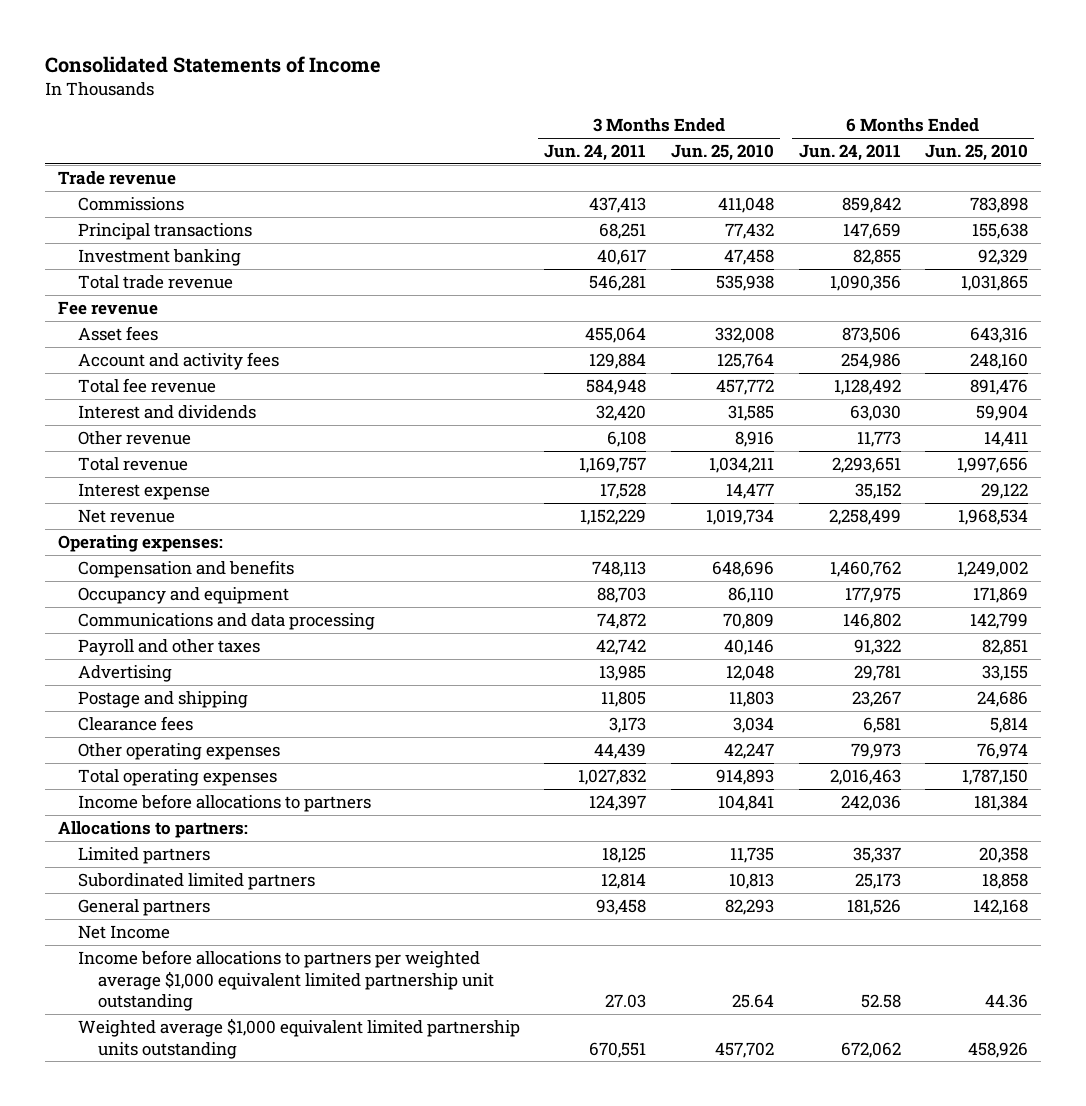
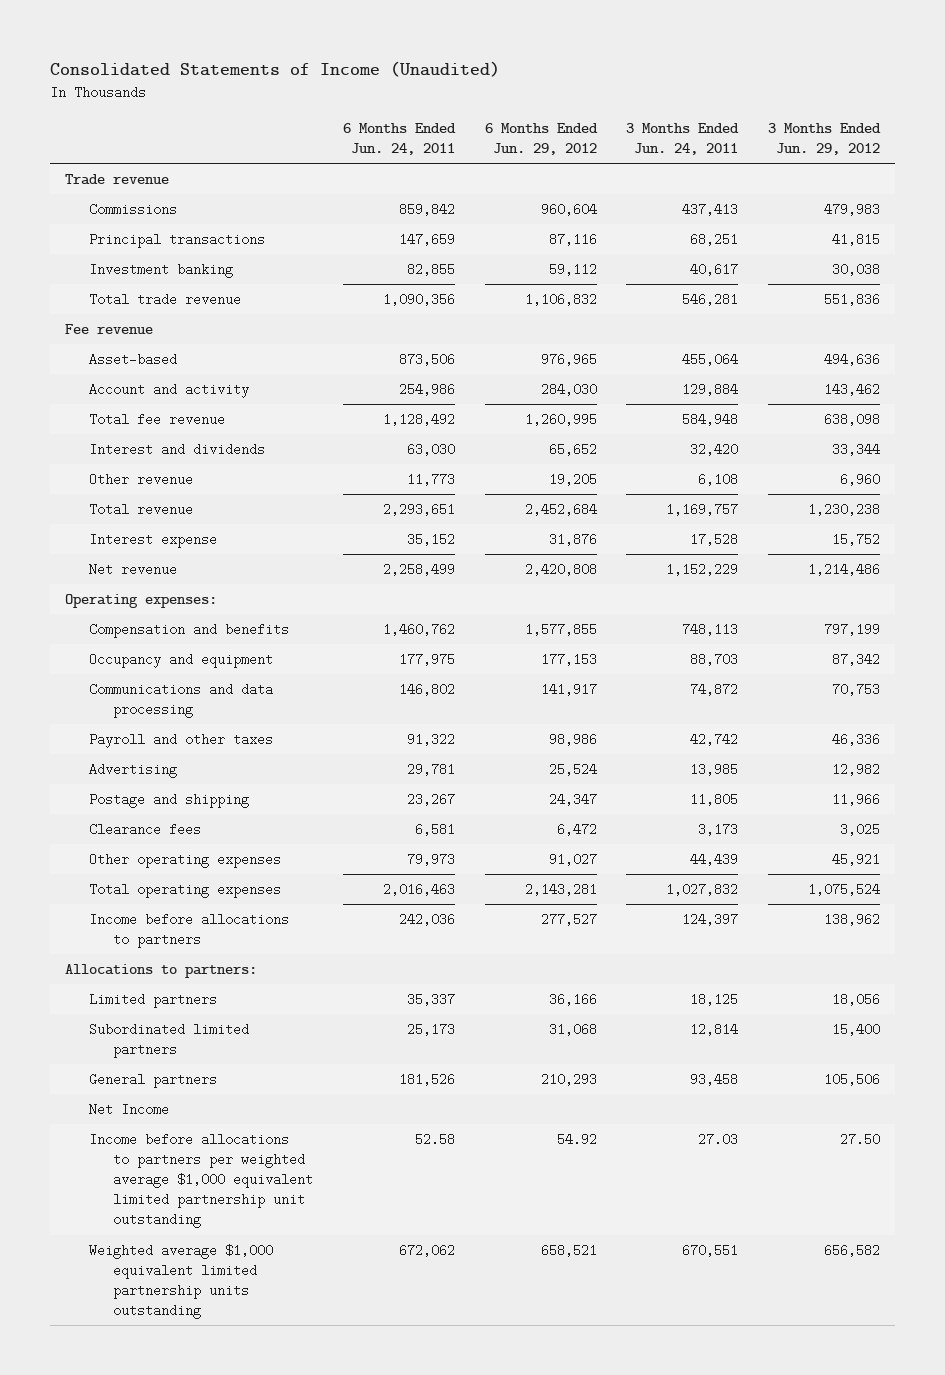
[45,55,382,73] Consolidated Statements of Income -> [49,60,500,77] Consolidated Statements of Income (Unaudited)
[671,144,775,162] Jun. 25, 2010 -> none
[925,144,1029,162] Jun. 25, 2010 -> none
none -> [484,123,598,156] 6 Months Ended Jun. 29, 2012
none -> [767,123,881,156] 3 Months Ended Jun. 29, 2012
[77,326,158,342] Asset fees -> [88,353,177,367] Asset-based
[77,352,279,371] Account and activity fees -> [88,383,249,399] Account and activity

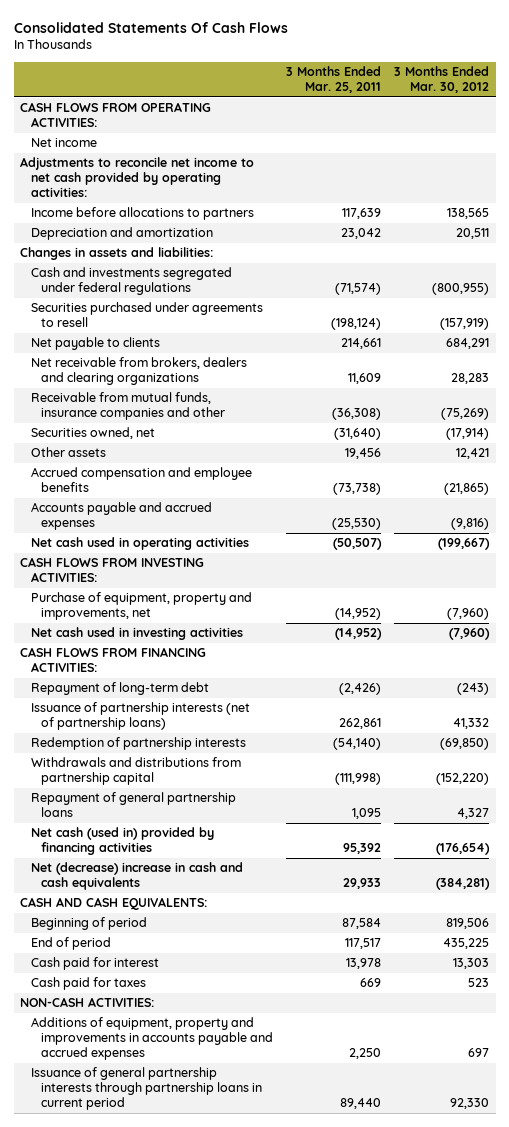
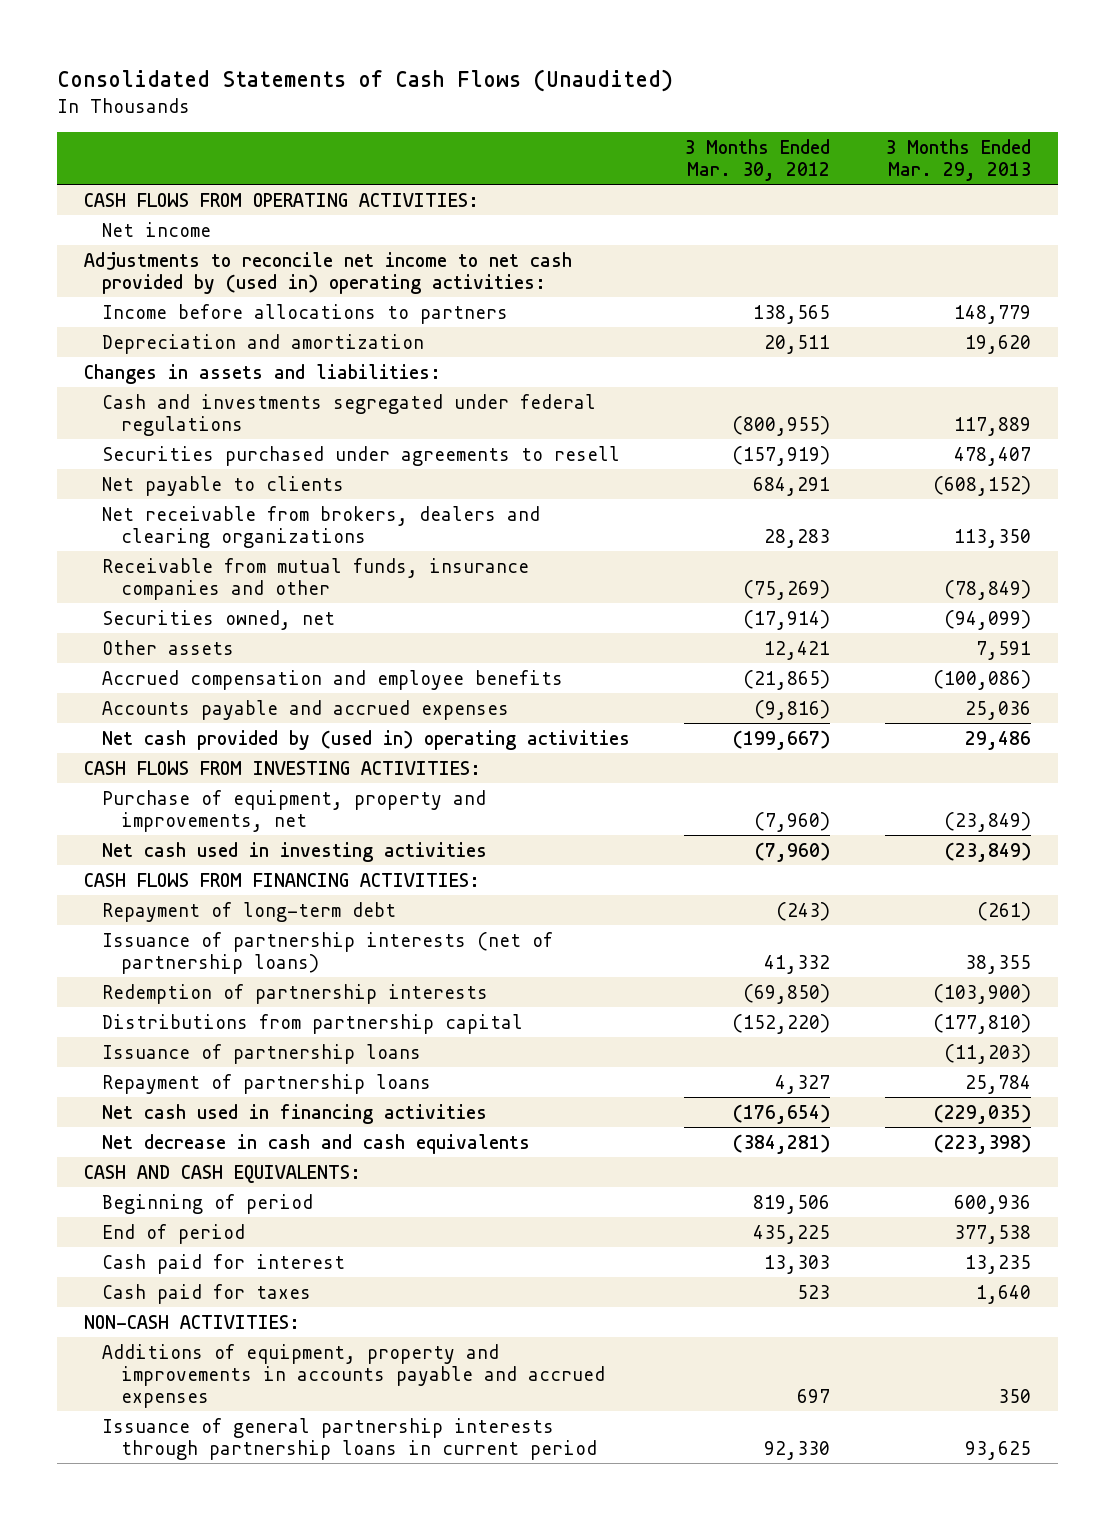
[13,21,288,33] Consolidated Statements Of Cash Flows -> [57,69,674,93] Consolidated Statements of Cash Flows (Unaudited)
[286,66,382,94] 3 Months Ended Mar. 25, 2011 -> none
none -> [884,138,1031,181] 3 Months Ended Mar. 29, 2013
[20,157,255,198] Adjustments to reconcile net income to net cash provided by operating activities: -> [84,251,573,294] Adjustments to reconcile net income to net cash provided by (used in) operating activities:
[30,537,249,551] Net cash used in operating activities -> [102,729,631,750] Net cash provided by (used in) operating activities
[30,757,241,786] Withdrawals and distributions from partnership capital -> [102,1013,524,1034] Distributions from partnership capital
none -> [102,1043,422,1064] Issuance of partnership loans
[30,792,236,818] Repayment of general partnership loans -> [102,1073,432,1094] Repayment of partnership loans
[30,827,214,856] Net cash (used in) provided by financing activities -> [102,1103,488,1124] Net cash used in financing activities
[30,862,243,891] Net (decrease) increase in cash and cash equivalents -> [102,1133,531,1154] Net decrease in cash and cash equivalents

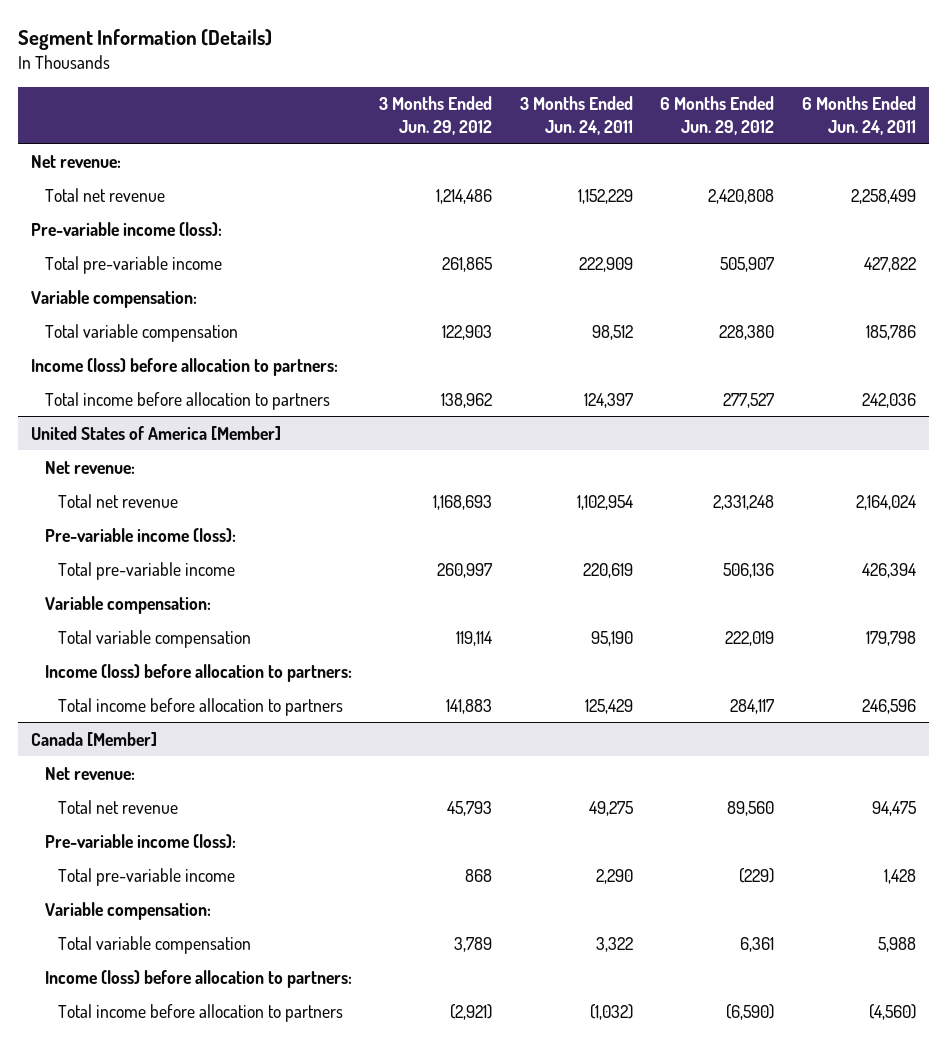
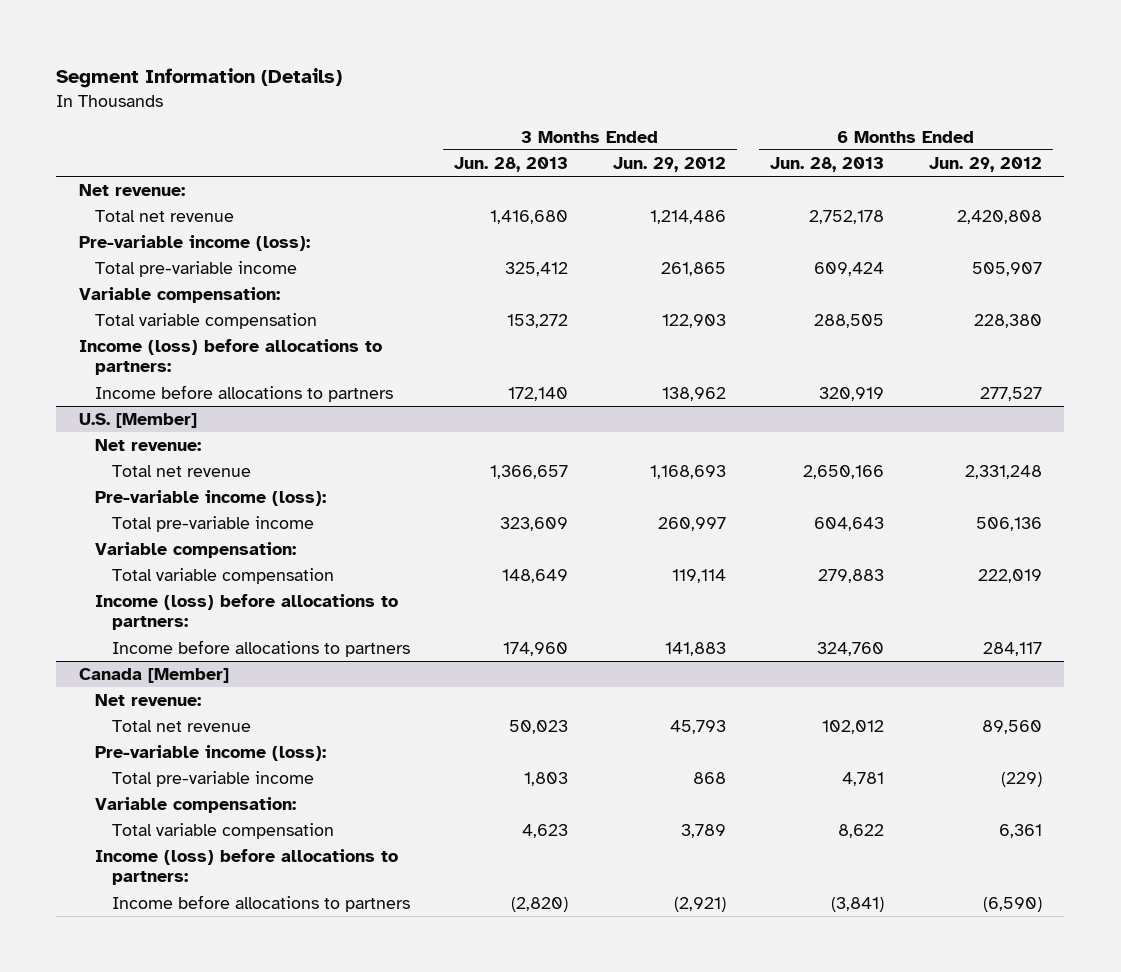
[519,96,633,135] 3 Months Ended Jun. 24, 2011 -> none
[801,96,916,135] 6 Months Ended Jun. 24, 2011 -> none
none -> [454,156,569,172] Jun. 28, 2013
none -> [770,156,885,172] Jun. 28, 2013
[31,425,282,440] United States of America [Member] -> none
[31,357,339,376] Income (loss) before allocation to partners: -> [78,338,382,376] Income (loss) before allocations to partners:
[44,391,330,410] Total income before allocation to partners -> [95,384,394,402] Income before allocations to partners
none -> [78,412,197,428] U.S. [Member]
[44,663,352,682] Income (loss) before allocation to partners: -> [95,593,399,631] Income (loss) before allocations to partners:
[58,697,344,716] Total income before allocation to partners -> [111,639,410,657] Income before allocations to partners
[44,969,352,988] Income (loss) before allocation to partners: -> [95,848,399,886] Income (loss) before allocations to partners:
[58,1003,344,1022] Total income before allocation to partners -> [111,894,410,912] Income before allocations to partners

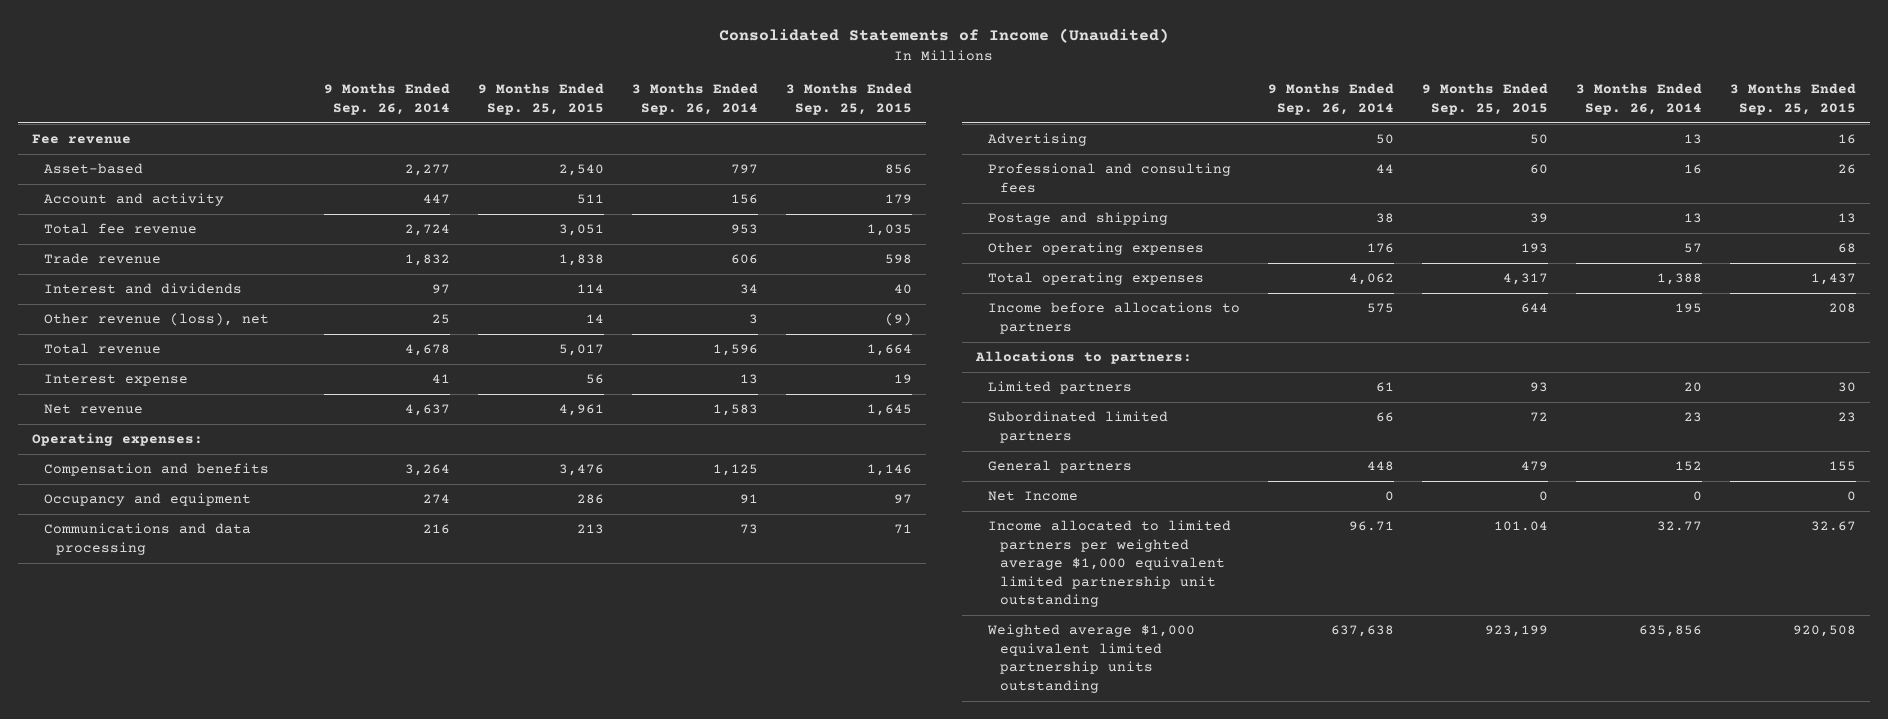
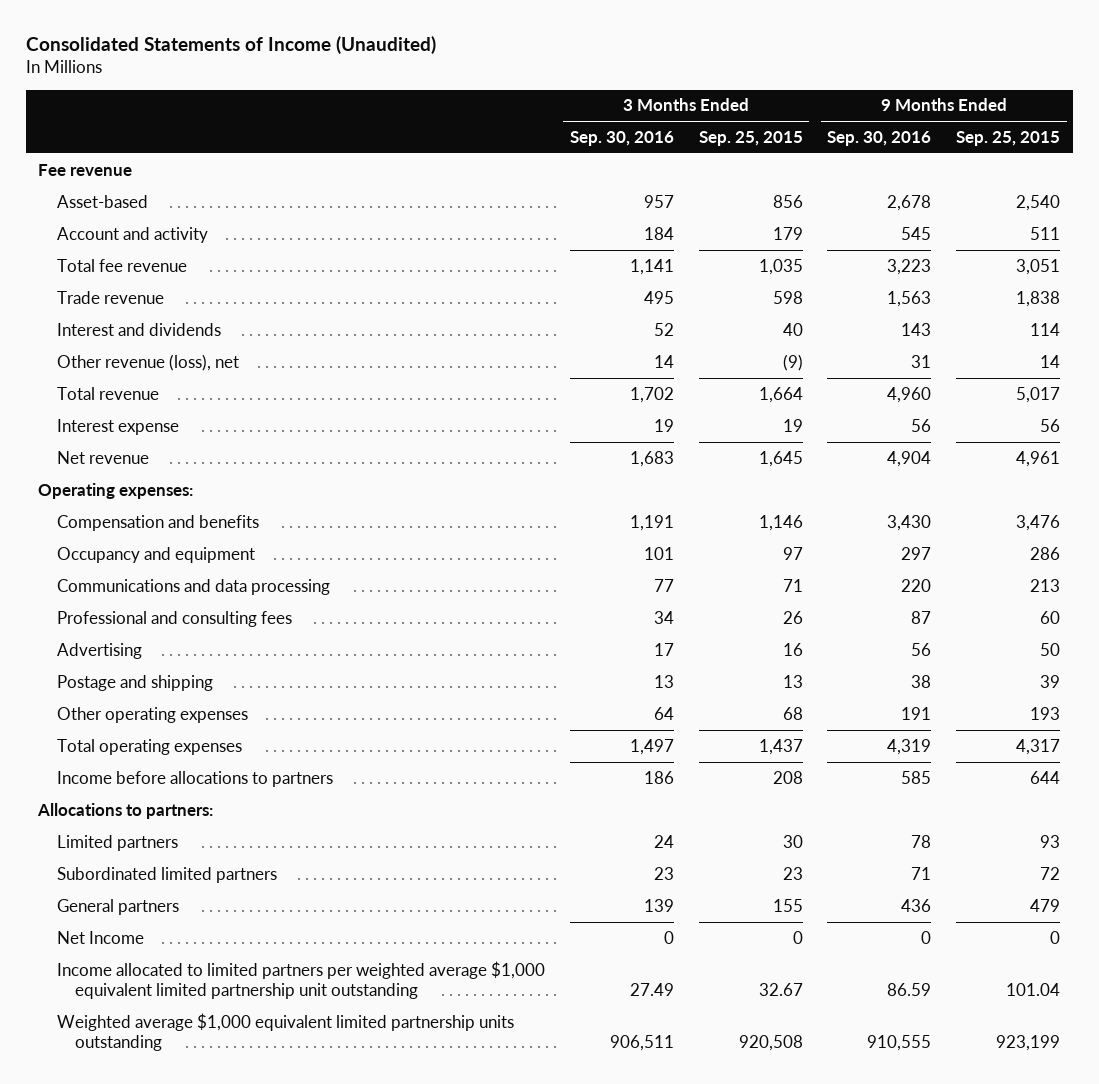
[323,83,450,116] 9 Months Ended Sep. 26, 2014 -> none
[632,83,759,116] 3 Months Ended Sep. 26, 2014 -> none
none -> [569,131,674,147] Sep. 30, 2016
none -> [827,131,932,147] Sep. 30, 2016
[988,133,1088,147] Advertising -> [56,642,142,659] Advertising

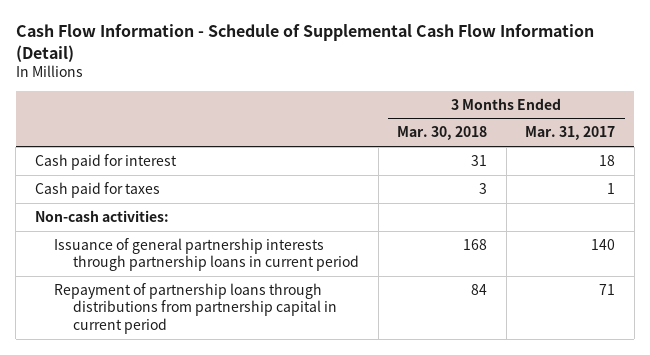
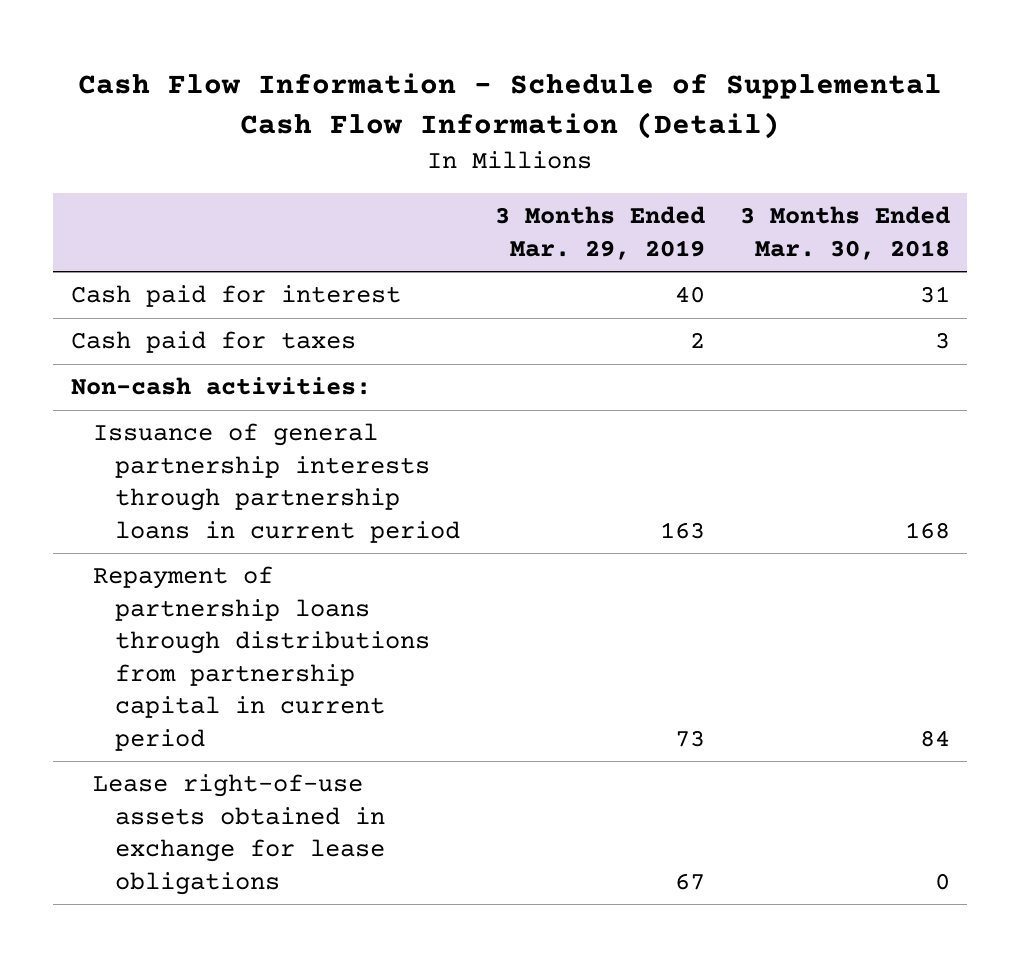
[525,126,616,141] Mar. 31, 2017 -> none
none -> [494,206,705,260] 3 Months Ended Mar. 29, 2019
none -> [92,774,386,895] Lease right-of-use assets obtained in exchange for lease obligations

